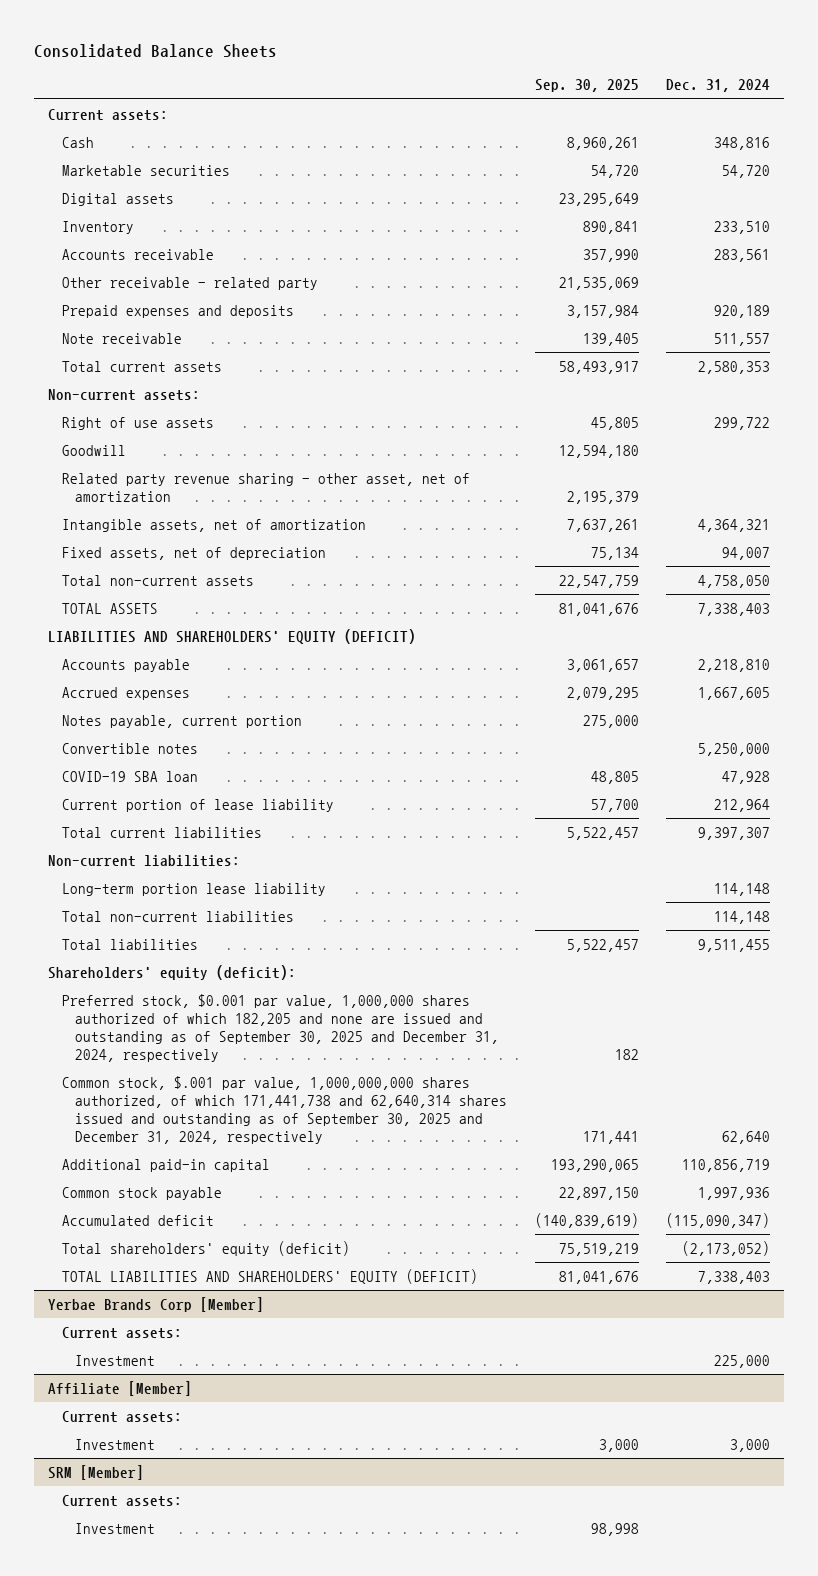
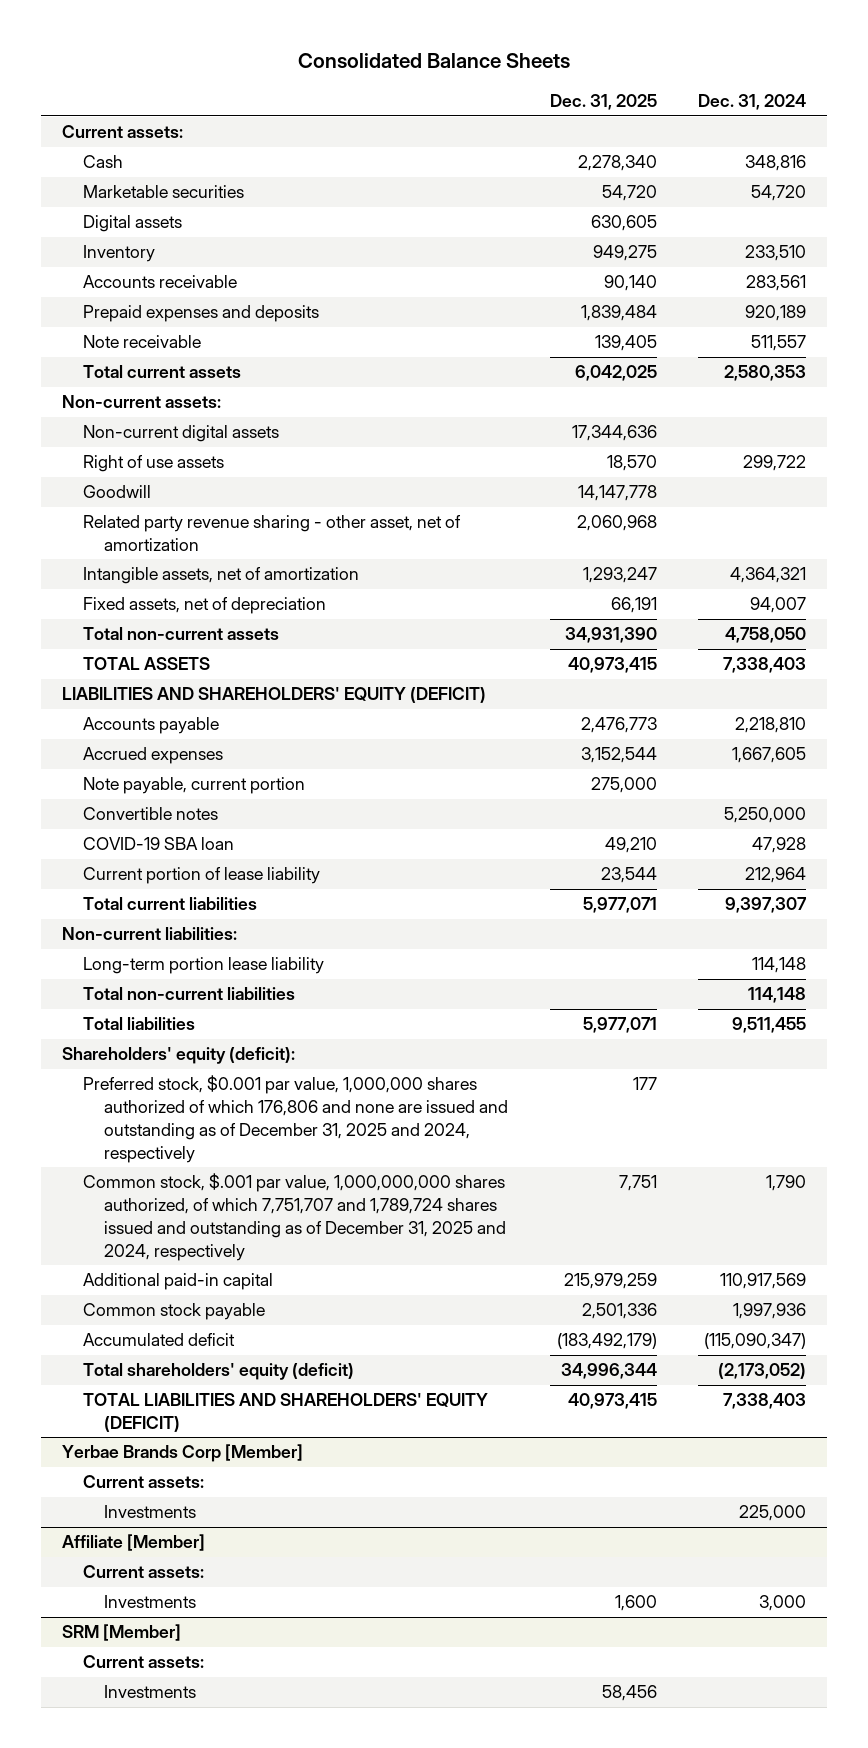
[534,79,639,93] Sep. 30, 2025 -> none
none -> [549,94,657,111] Dec. 31, 2025
[61,276,318,290] Other receivable - related party -> none
none -> [82,425,279,443] Non-current digital assets
[61,714,302,728] Notes payable, current portion -> [82,777,305,795] Note payable, current portion
[61,993,500,1062] Preferred stock, $0.001 par value, 1,000,000 shares authorized of which 182,205 and none are issued and outstanding as of September 30, 2025 and December 31, 2024, respectively -> [82,1075,508,1163] Preferred stock, $0.001 par value, 1,000,000 shares authorized of which 176,806 and none are issued and outstanding as of December 31, 2025 and 2024, respectively
[61,1075,508,1144] Common stock, $.001 par value, 1,000,000,000 shares authorized, of which 171,441,738 and 62,640,314 shares issued and outstanding as of September 30, 2025 and December 31, 2024, respectively -> [82,1173,506,1261] Common stock, $.001 par value, 1,000,000,000 shares authorized, of which 7,751,707 and 1,789,724 shares issued and outstanding as of December 31, 2025 and 2024, respectively
[722,1130,771,1144] 62,640 -> [766,1175,807,1192] 1,790
[682,1158,771,1172] 110,856,719 -> [720,1273,807,1290] 110,917,569
[75,1354,156,1366] Investment -> [103,1505,196,1519] Investments
[75,1438,156,1450] Investment -> [103,1595,196,1609] Investments
[75,1522,156,1534] Investment -> [103,1685,196,1699] Investments

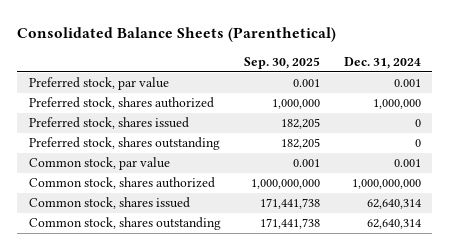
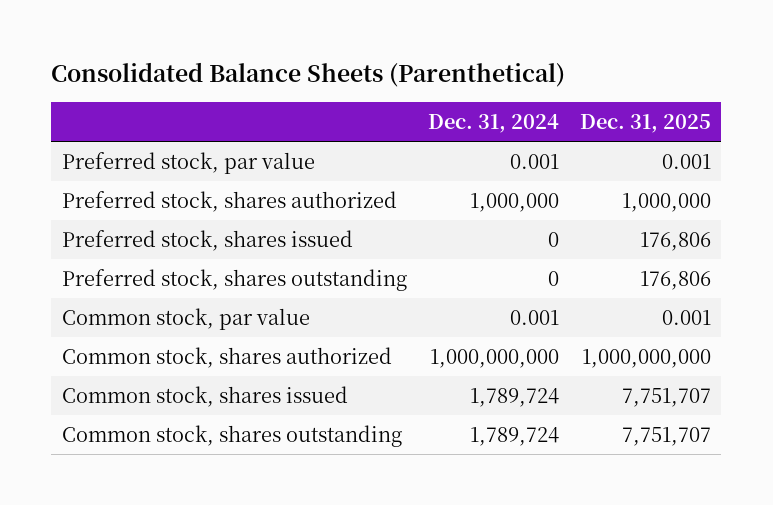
[244,56,321,69] Sep. 30, 2025 -> none
none -> [579,114,711,134] Dec. 31, 2025
[366,199,421,210] 62,640,314 -> [469,387,559,407] 1,789,724
[366,219,421,230] 62,640,314 -> [469,426,559,446] 1,789,724

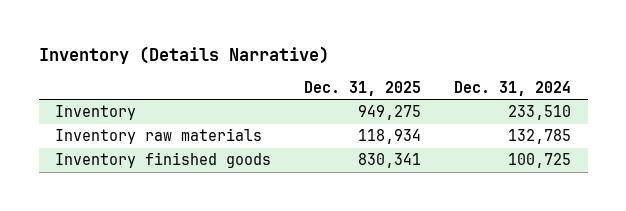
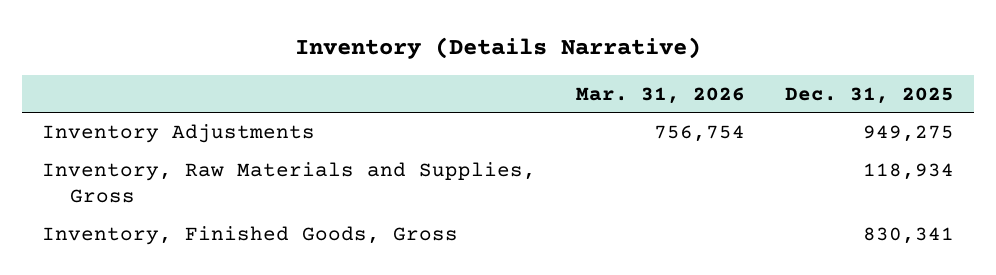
[454,80,572,96] Dec. 31, 2024 -> none
none -> [575,86,745,104] Mar. 31, 2026
[55,105,137,121] Inventory -> [41,123,315,143] Inventory Adjustments
[55,128,263,145] Inventory raw materials -> [41,161,536,204] Inventory, Raw Materials and Supplies, Gross
[55,152,272,169] Inventory finished goods -> [41,225,458,245] Inventory, Finished Goods, Gross

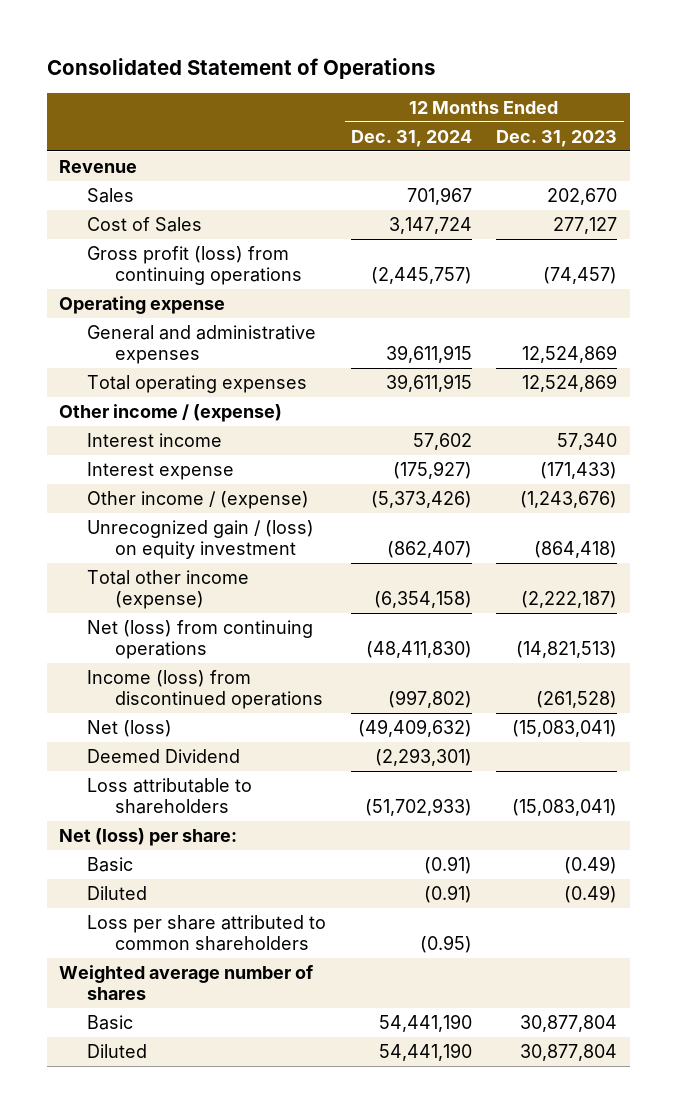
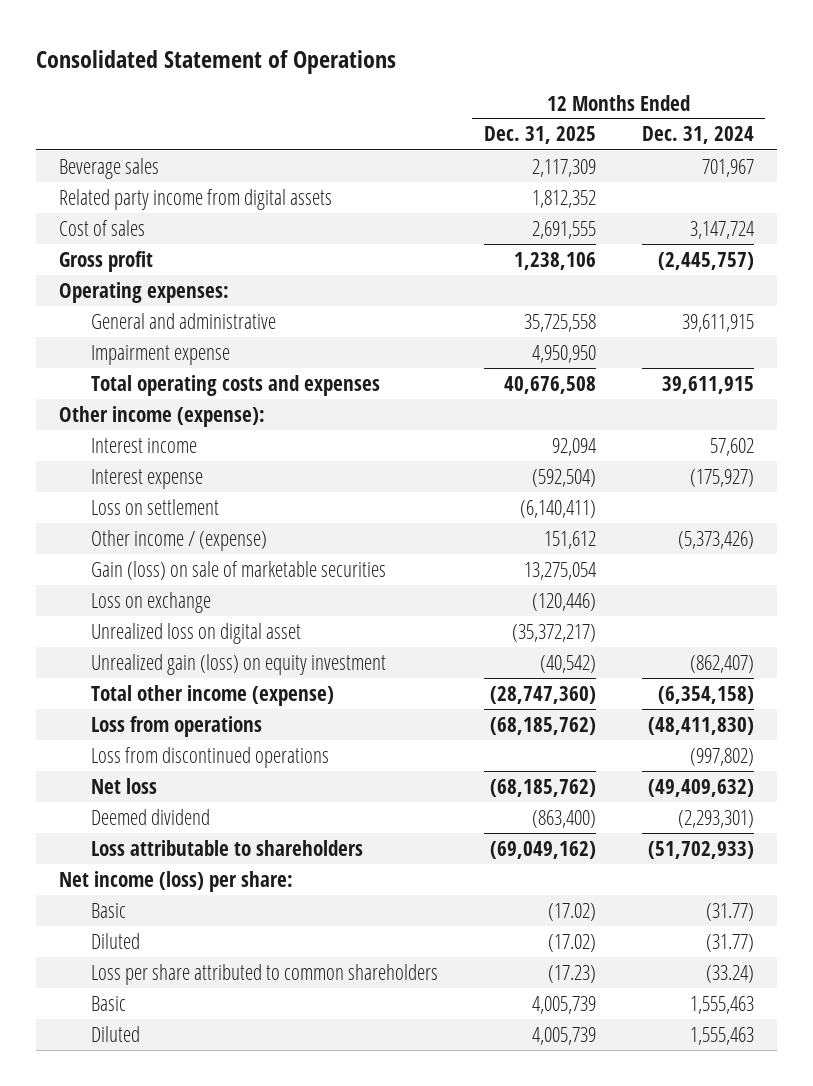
[496,129,618,147] Dec. 31, 2023 -> none
none -> [483,126,596,145] Dec. 31, 2025
[59,160,138,174] Revenue -> none
[87,188,135,204] Sales -> [59,157,160,179] Beverage sales
none -> [59,188,333,210] Related party income from digital assets
[87,217,203,233] Cost of Sales -> [59,219,146,236] Cost of sales
[87,246,303,285] Gross profit (loss) from continuing operations -> [59,250,154,272] Gross profit
[59,296,226,315] Operating expense -> [59,281,230,303] Operating expenses:
[87,325,317,364] General and administrative expenses -> [90,312,276,329] General and administrative
none -> [90,344,230,365] Impairment expense
[87,375,308,394] Total operating expenses -> [90,374,380,396] Total operating costs and expenses
[59,404,283,423] Other income / (expense) -> [59,405,266,427] Other income (expense):
none -> [90,498,219,515] Loss on settlement
none -> [90,560,386,580] Gain (loss) on sale of marketable securities
none -> [90,591,211,613] Loss on exchange
none -> [90,622,301,644] Unrealized loss on digital asset
[87,520,315,559] Unrecognized gain / (loss) on equity investment -> [90,653,386,675] Unrealized gain (loss) on equity investment
[87,620,314,659] Net (loss) from continuing operations -> [90,715,262,737] Loss from operations
[87,670,324,709] Income (loss) from discontinued operations -> [90,746,329,768] Loss from discontinued operations
[87,720,173,738] Net (loss) -> [90,777,157,794] Net loss
[87,749,241,764] Deemed Dividend -> [90,808,210,825] Deemed dividend
[59,965,314,1000] Weighted average number of shares -> none
[59,828,238,847] Net (loss) per share: -> [59,870,294,892] Net income (loss) per share:
[423,856,472,875] (0.91) -> [705,902,754,921] (31.77)
[423,885,472,904] (0.91) -> [705,933,754,952] (31.77)
[419,934,472,953] (0.95) -> [705,964,754,983] (33.24)
[378,1014,472,1033] 54,441,190 -> [689,995,754,1014] 1,555,463
[378,1043,472,1062] 54,441,190 -> [689,1026,754,1045] 1,555,463

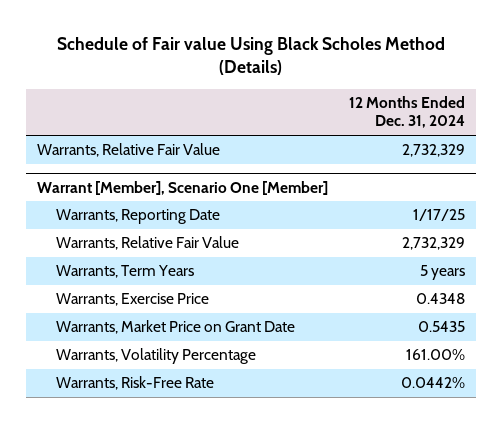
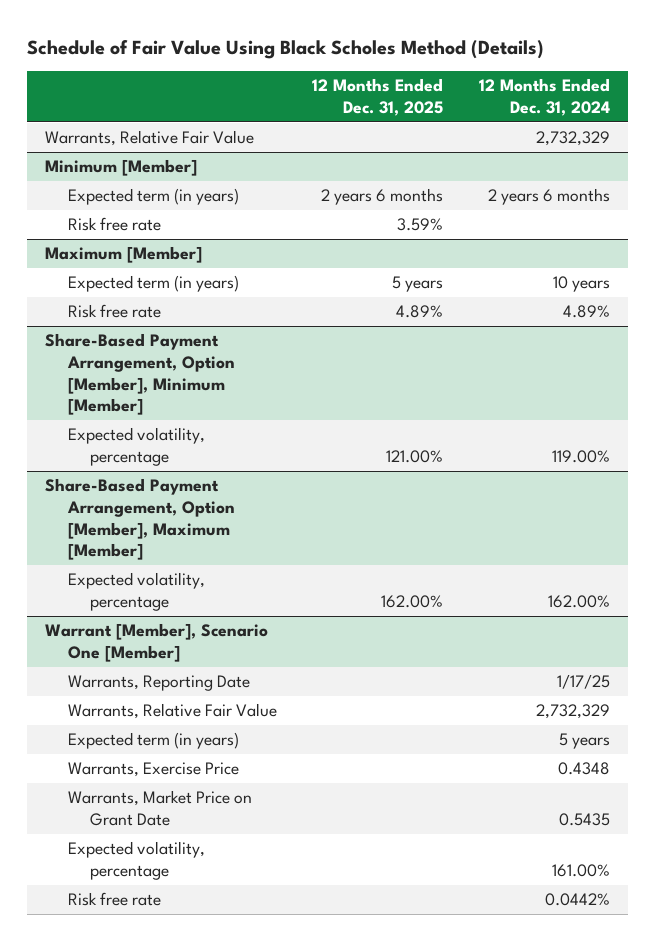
[56,36,445,76] Schedule of Fair value Using Black Scholes Method (Details) -> [26,39,544,59] Schedule of Fair Value Using Black Scholes Method (Details)
none -> [312,78,444,116] 12 Months Ended Dec. 31, 2025
none -> [44,159,197,177] Minimum [Member]
none -> [67,188,239,206] Expected term (in years)
none -> [67,217,161,232] Risk free rate
none -> [44,246,202,264] Maximum [Member]
none -> [67,275,239,293] Expected term (in years)
none -> [67,304,161,319] Risk free rate
none -> [44,333,235,416] Share-Based Payment Arrangement, Option [Member], Minimum [Member]
none -> [67,427,205,466] Expected volatility, percentage
none -> [44,478,235,561] Share-Based Payment Arrangement, Option [Member], Maximum [Member]
none -> [67,572,205,611] Expected volatility, percentage
[56,265,195,279] Warrants, Term Years -> [67,732,239,750] Expected term (in years)
[56,348,257,365] Warrants, Volatility Percentage -> [67,841,205,880] Expected volatility, percentage
[56,376,215,391] Warrants, Risk-Free Rate -> [67,892,161,907] Risk free rate

